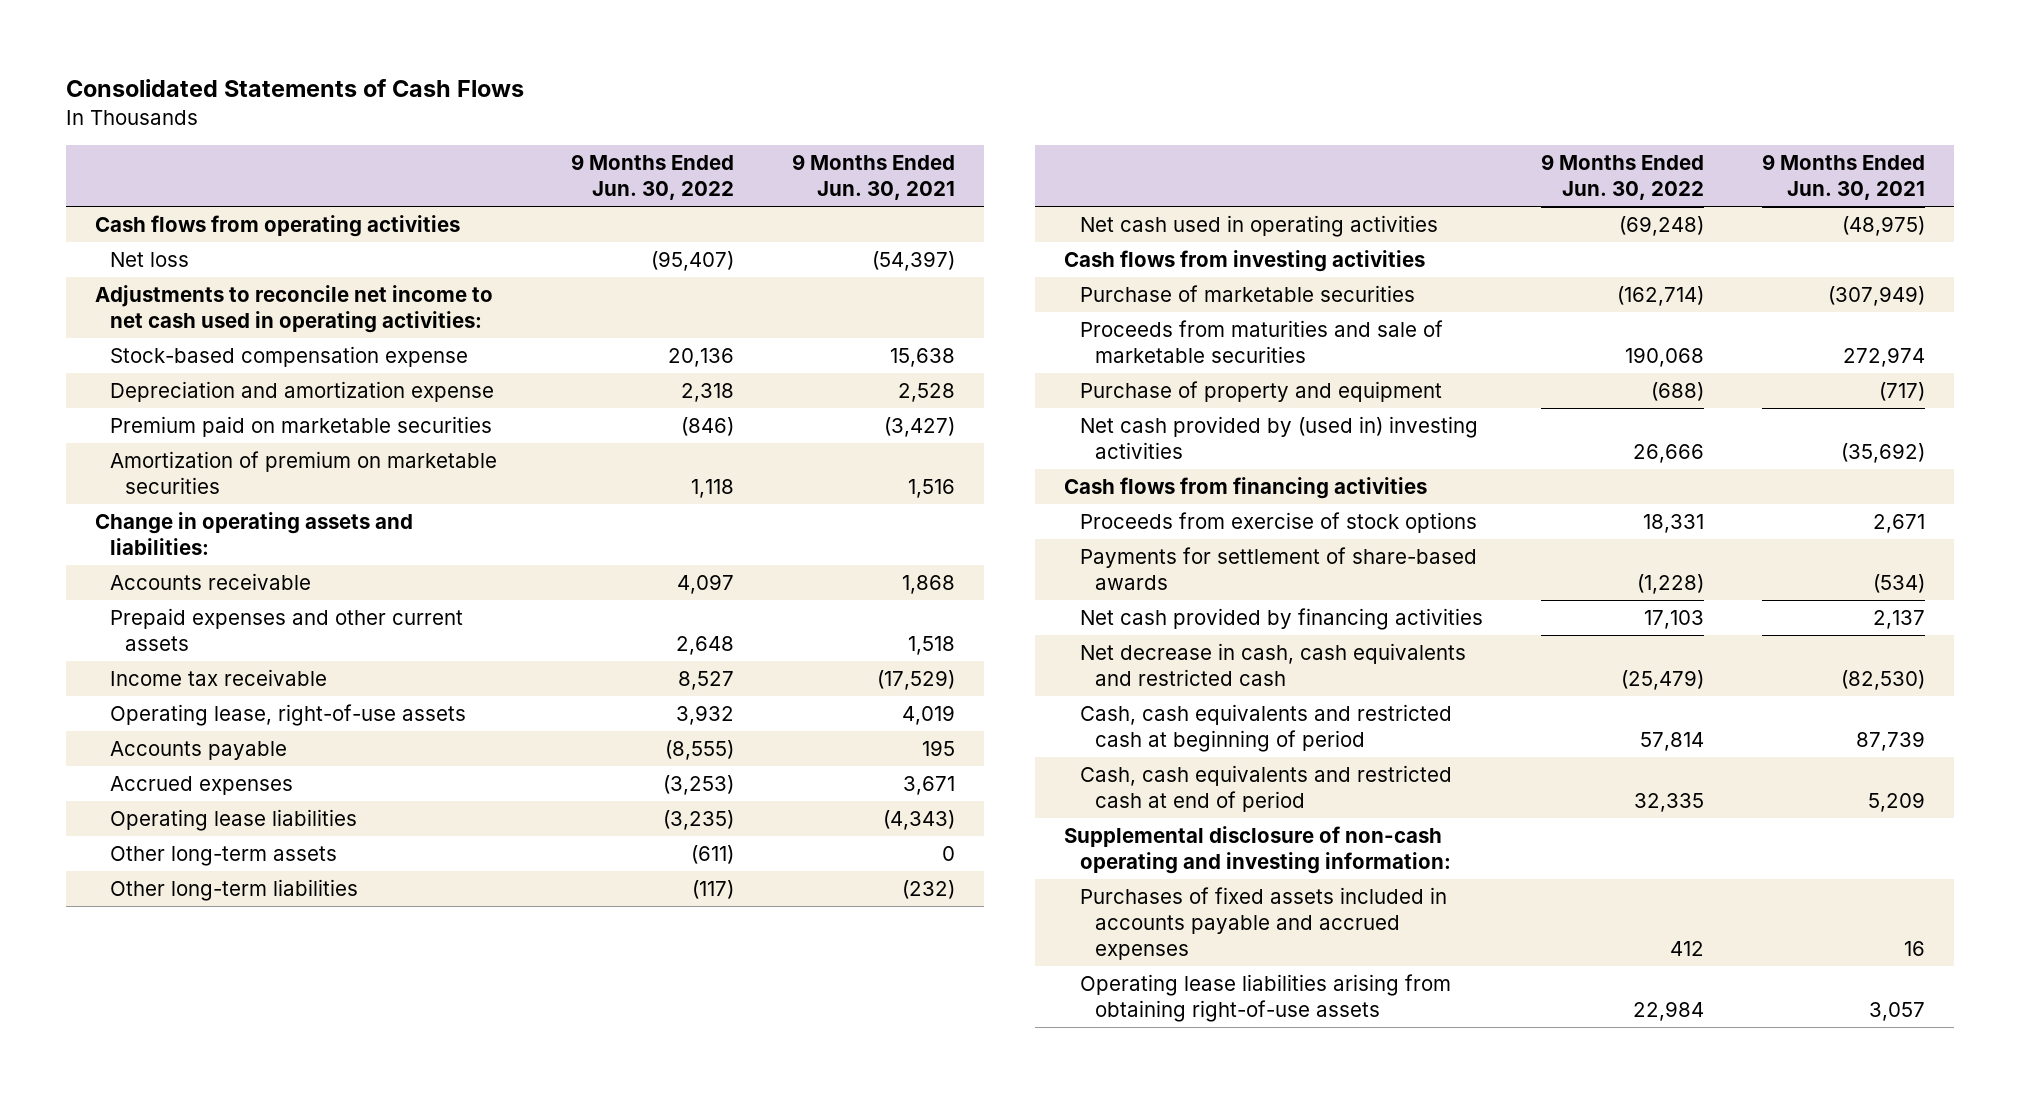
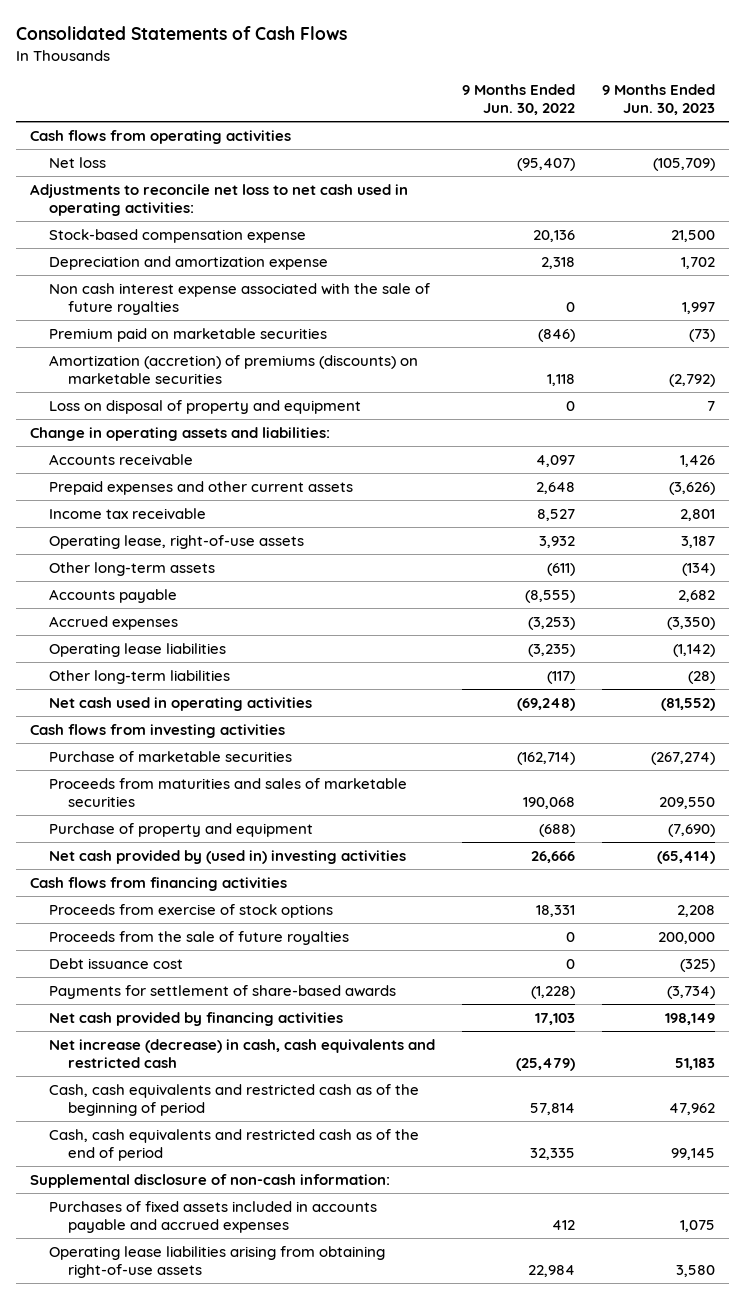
[792,154,956,201] 9 Months Ended Jun. 30, 2021 -> none
none -> [602,84,716,115] 9 Months Ended Jun. 30, 2023
[94,284,493,333] Adjustments to reconcile net income to net cash used in operating activities: -> [30,184,409,216] Adjustments to reconcile net loss to net cash used in operating activities:
none -> [48,283,430,315] Non cash interest expense associated with the sale of future royalties
[109,450,497,494] Amortization of premium on marketable securities -> [48,355,418,384] Amortization (accretion) of premiums (discounts) on marketable securities
none -> [48,400,361,415] Loss on disposal of property and equipment
[109,845,337,866] Other long-term assets -> [48,562,215,577] Other long-term assets
[1079,319,1443,363] Proceeds from maturities and sale of marketable securities -> [48,778,407,807] Proceeds from maturities and sales of marketable securities
none -> [48,931,349,946] Proceeds from the sale of future royalties
none -> [48,958,183,970] Debt issuance cost
[1079,642,1466,686] Net decrease in cash, cash equivalents and restricted cash -> [48,1039,435,1068] Net increase (decrease) in cash, cash equivalents and restricted cash
[1079,703,1452,752] Cash, cash equivalents and restricted cash at beginning of period -> [48,1084,419,1116] Cash, cash equivalents and restricted cash as of the beginning of period
[1079,764,1452,812] Cash, cash equivalents and restricted cash at end of period -> [48,1129,419,1161] Cash, cash equivalents and restricted cash as of the end of period
[1064,825,1451,874] Supplemental disclosure of non-cash operating and investing information: -> [30,1174,391,1189] Supplemental disclosure of non-cash information:

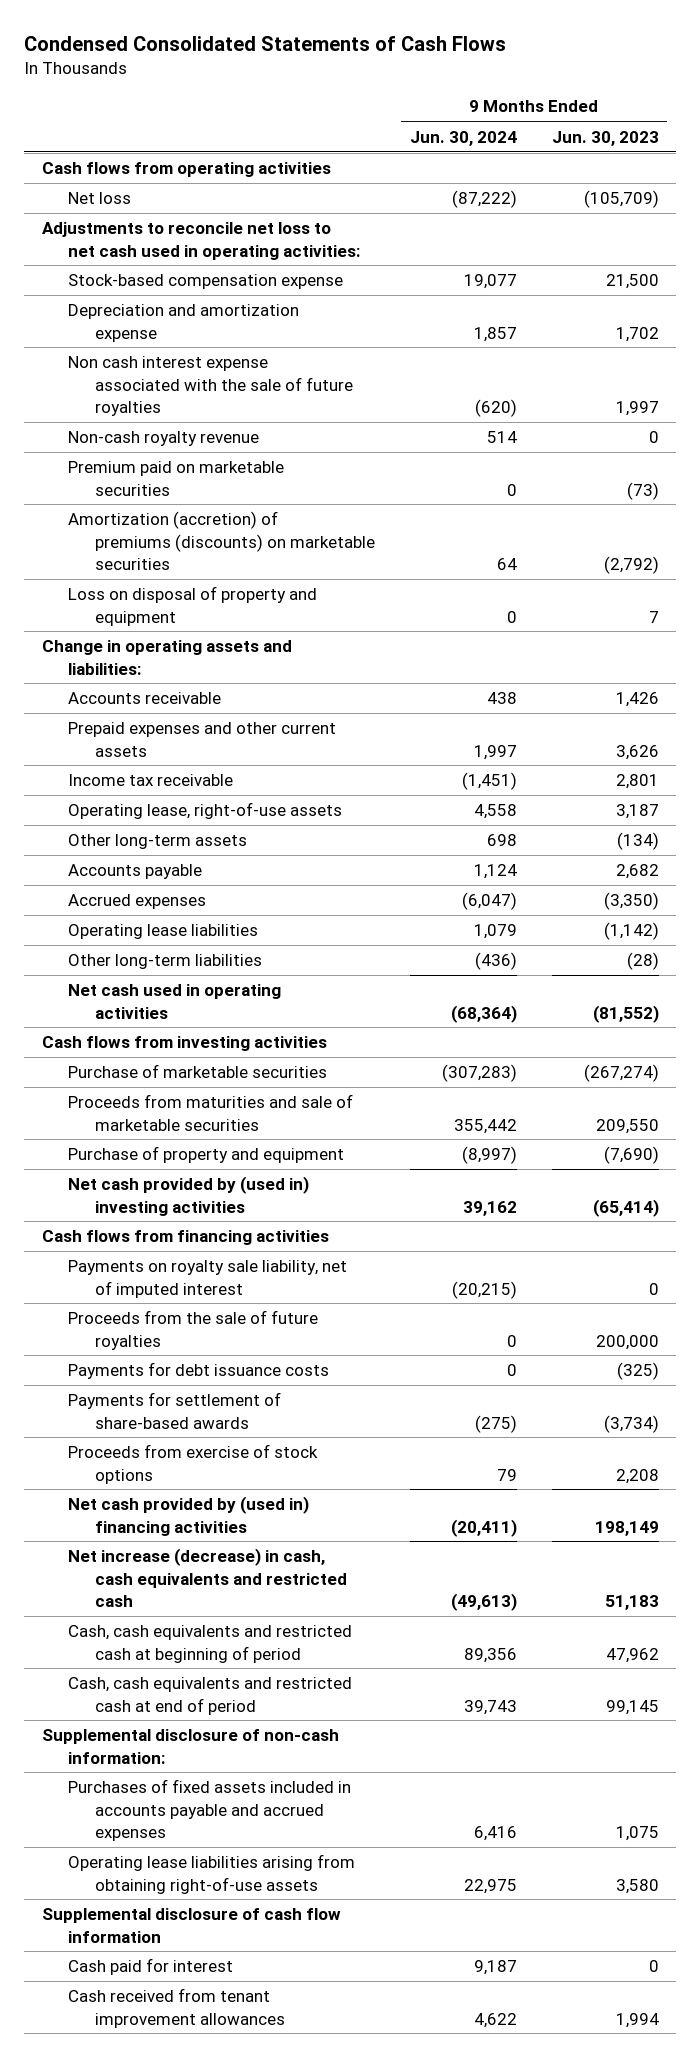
[16,26,348,41] Consolidated Statements of Cash Flows -> [24,35,507,51] Condensed Consolidated Statements of Cash Flows
[462,84,576,115] 9 Months Ended Jun. 30, 2022 -> none
none -> [409,130,517,146] Jun. 30, 2024
none -> [68,431,260,447] Non-cash royalty revenue
[669,482,716,496] (3,626) -> [615,744,659,760] 3,626
[48,778,407,807] Proceeds from maturities and sales of marketable securities -> [68,1094,354,1131] Proceeds from maturities and sale of marketable securities
none -> [68,1260,348,1298] Payments on royalty sale liability, net of imputed interest
[48,958,183,970] Debt issuance cost -> [68,1362,330,1380] Payments for debt issuance costs
[48,904,333,919] Proceeds from exercise of stock options -> [68,1444,319,1484] Proceeds from exercise of stock options
[48,1012,343,1027] Net cash provided by financing activities -> [68,1496,310,1536] Net cash provided by (used in) financing activities
[48,1084,419,1116] Cash, cash equivalents and restricted cash as of the beginning of period -> [68,1625,353,1663] Cash, cash equivalents and restricted cash at beginning of period
[48,1129,419,1161] Cash, cash equivalents and restricted cash as of the end of period -> [68,1677,353,1715] Cash, cash equivalents and restricted cash at end of period
none -> [41,1908,341,1943] Supplemental disclosure of cash flow information
none -> [68,1958,234,1976] Cash paid for interest
none -> [68,1988,285,2028] Cash received from tenant improvement allowances

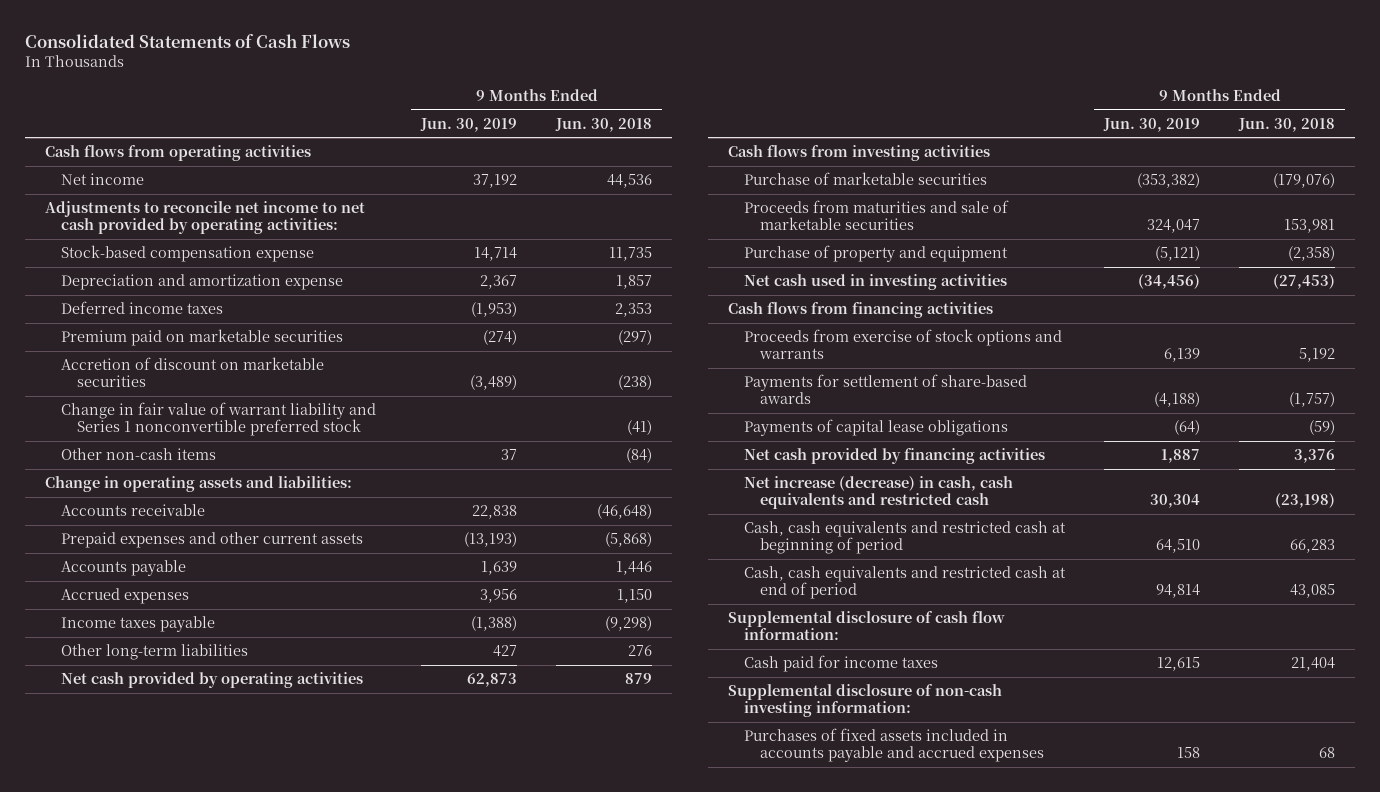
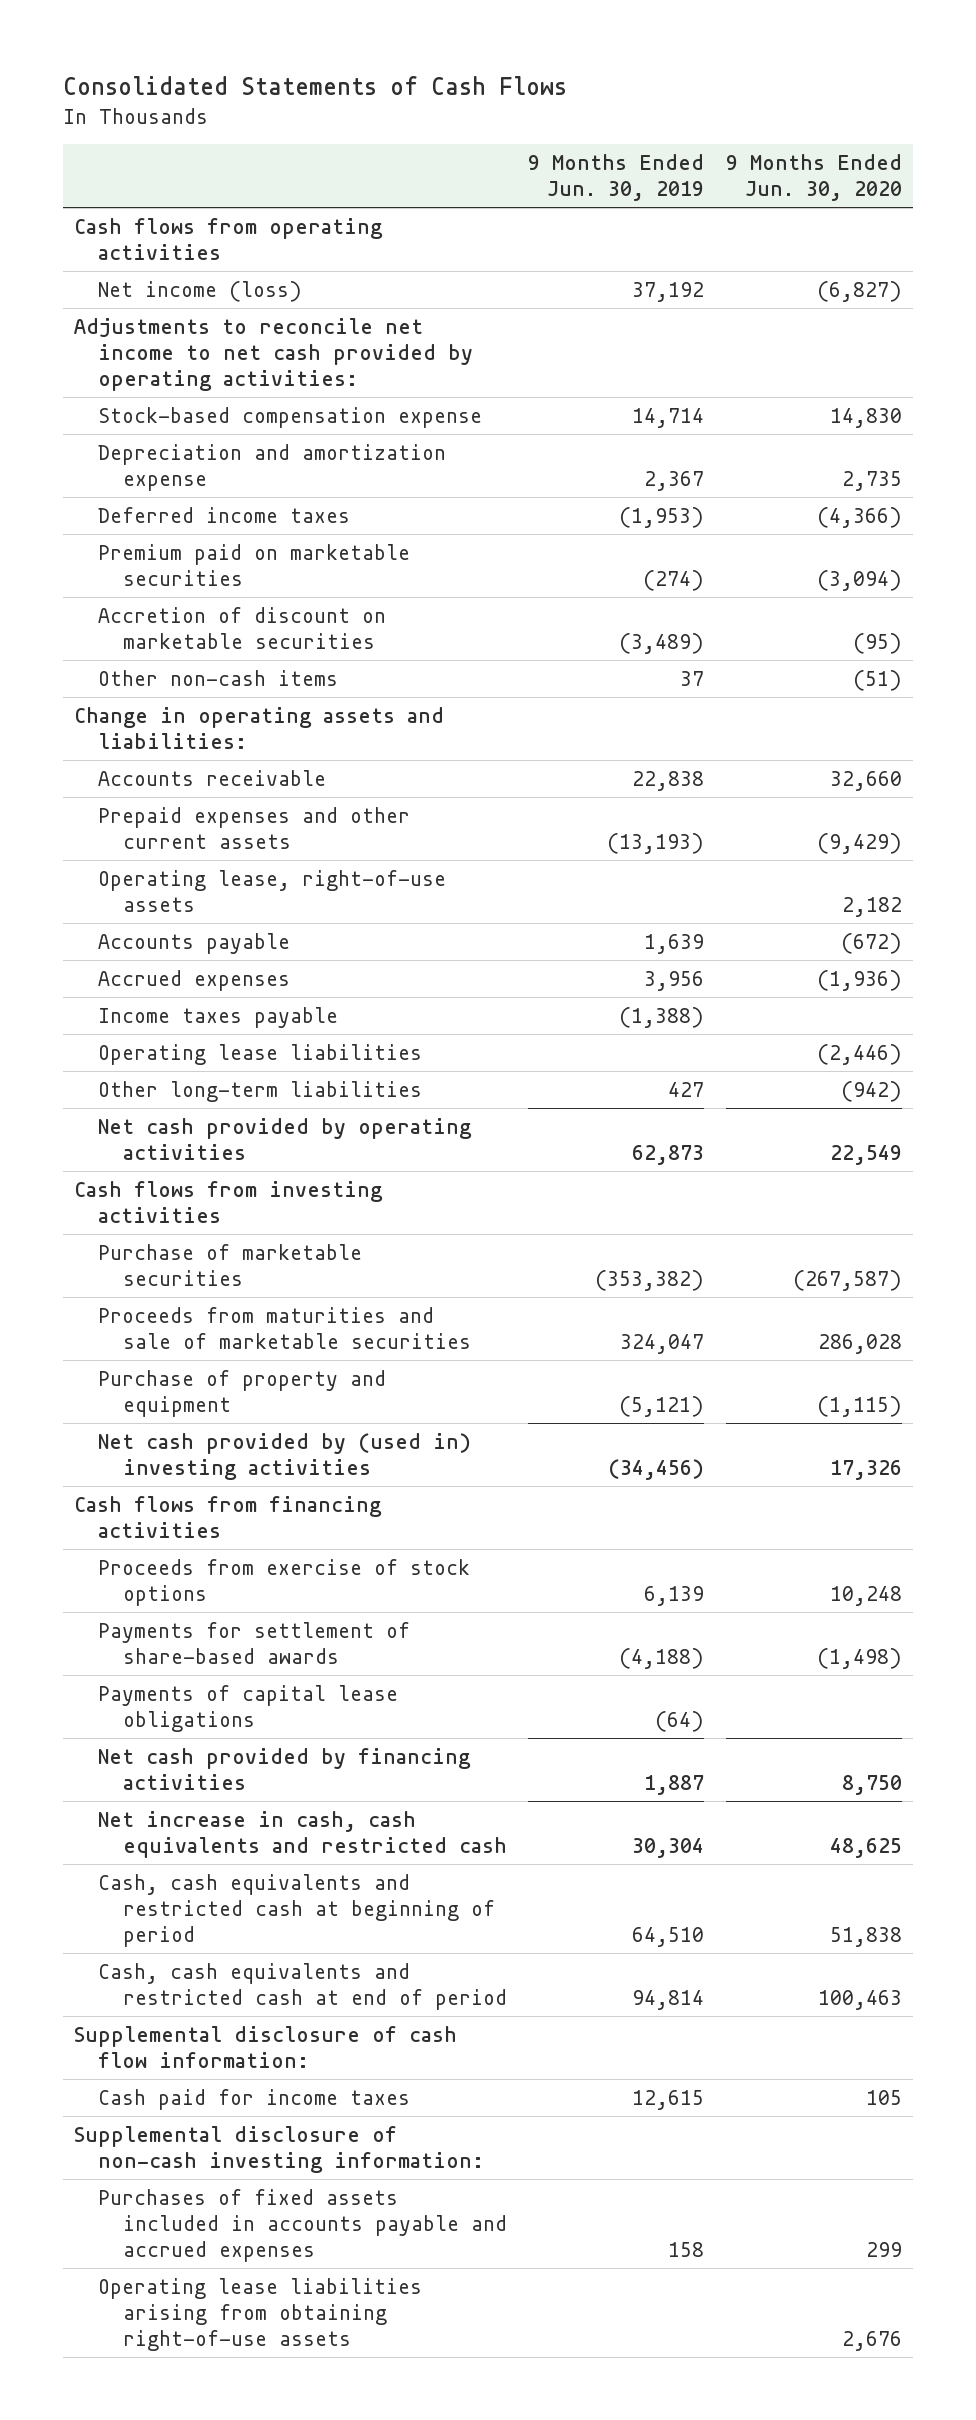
[555,117,653,132] Jun. 30, 2018 -> none
none -> [725,154,902,202] 9 Months Ended Jun. 30, 2020
[61,173,145,186] Net income -> [98,280,303,302] Net income (loss)
[61,402,377,437] Change in fair value of warrant liability and Series 1 nonconvertible preferred stock -> none
none -> [98,869,447,912] Operating lease, right-of-use assets
none -> [98,1043,423,1065] Operating lease liabilities
[743,274,1007,291] Net cash used in investing activities -> [98,1432,472,1480] Net cash provided by (used in) investing activities
[743,329,1062,360] Proceeds from exercise of stock options and warrants -> [98,1558,471,1606] Proceeds from exercise of stock options
[743,476,1013,510] Net increase (decrease) in cash, cash equivalents and restricted cash -> [98,1810,507,1858] Net increase in cash, cash equivalents and restricted cash
none -> [98,2277,423,2351] Operating lease liabilities arising from obtaining right-of-use assets

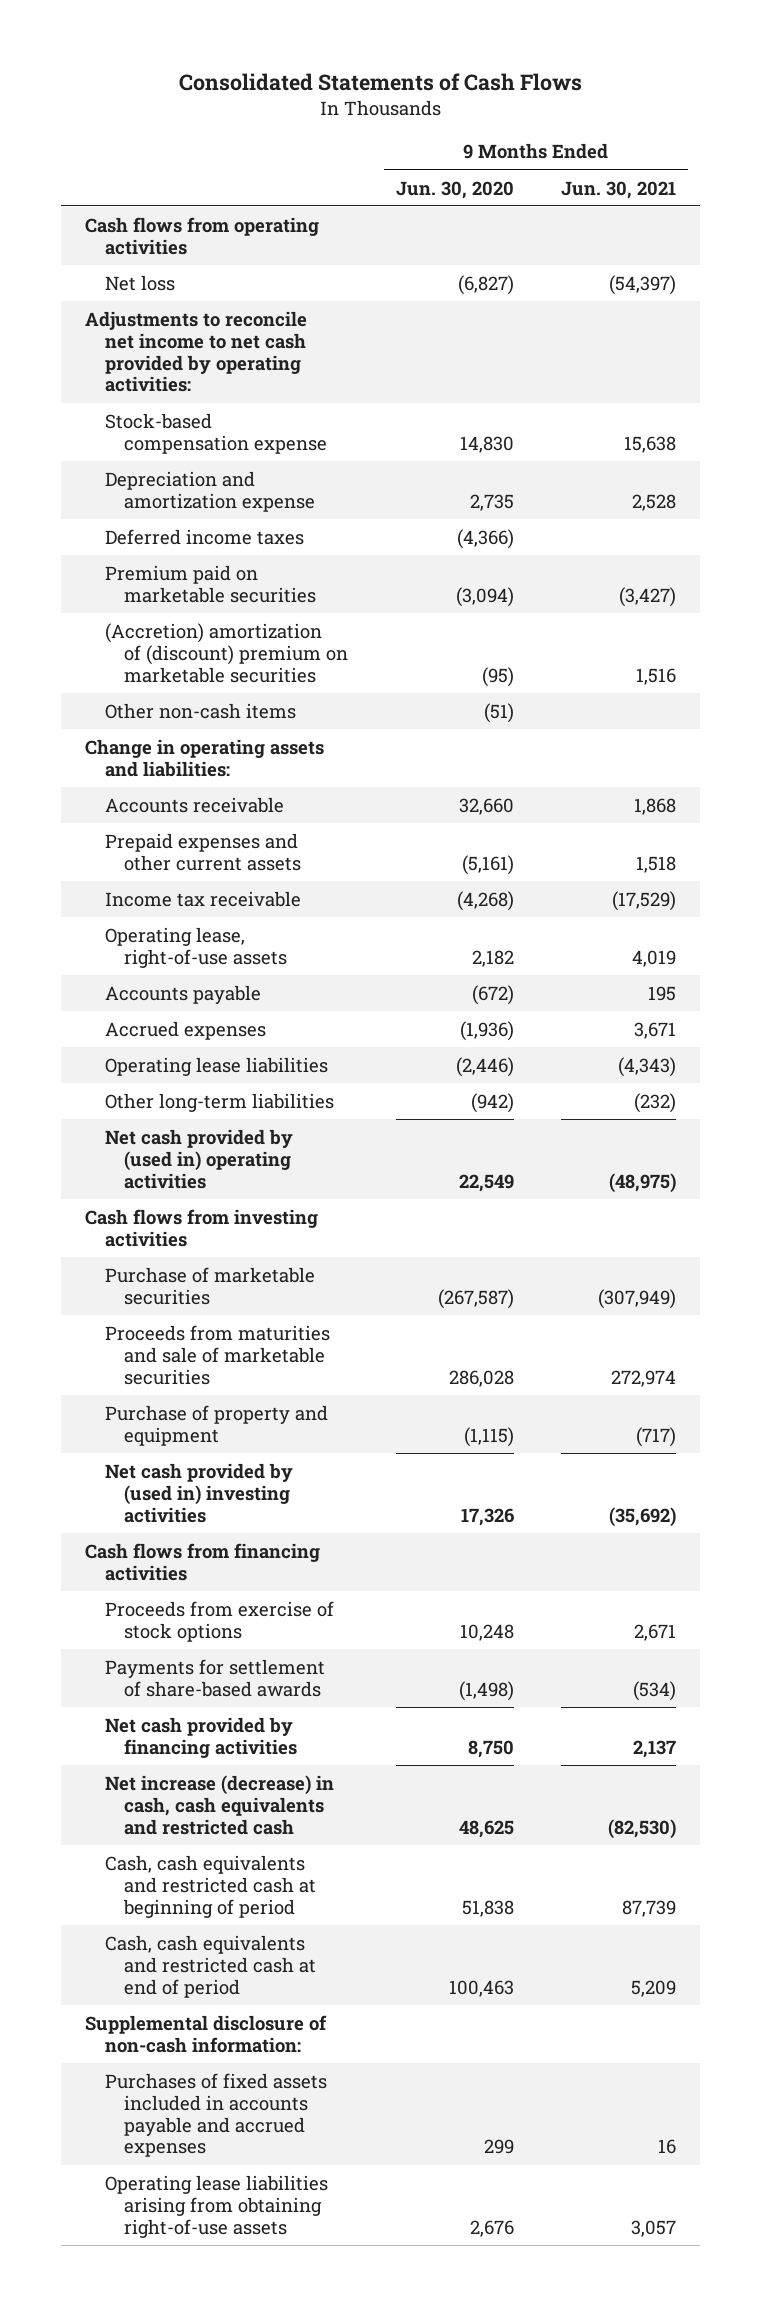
[528,154,705,202] 9 Months Ended Jun. 30, 2019 -> none
none -> [561,180,677,199] Jun. 30, 2021
[98,280,303,302] Net income (loss) -> [104,274,175,291] Net loss
[98,606,387,649] Accretion of discount on marketable securities -> [104,622,348,683] (Accretion) amortization of (discount) premium on marketable securities
[816,832,902,854] (9,429) -> [461,854,514,875] (5,161)
none -> [104,890,301,907] Income tax receivable
[98,1006,339,1028] Income taxes payable -> none
[98,1117,473,1160] Net cash provided by operating activities -> [104,1128,293,1189] Net cash provided by (used in) operating activities
[98,1684,399,1732] Payments of capital lease obligations -> none
[98,1810,507,1858] Net increase in cash, cash equivalents and restricted cash -> [104,1774,334,1835] Net increase (decrease) in cash, cash equivalents and restricted cash
[98,2088,411,2110] Cash paid for income taxes -> none
[73,2125,485,2173] Supplemental disclosure of non-cash investing information: -> none
[73,2025,457,2068] Supplemental disclosure of cash flow information: -> [85,2014,328,2053] Supplemental disclosure of non-cash information:

